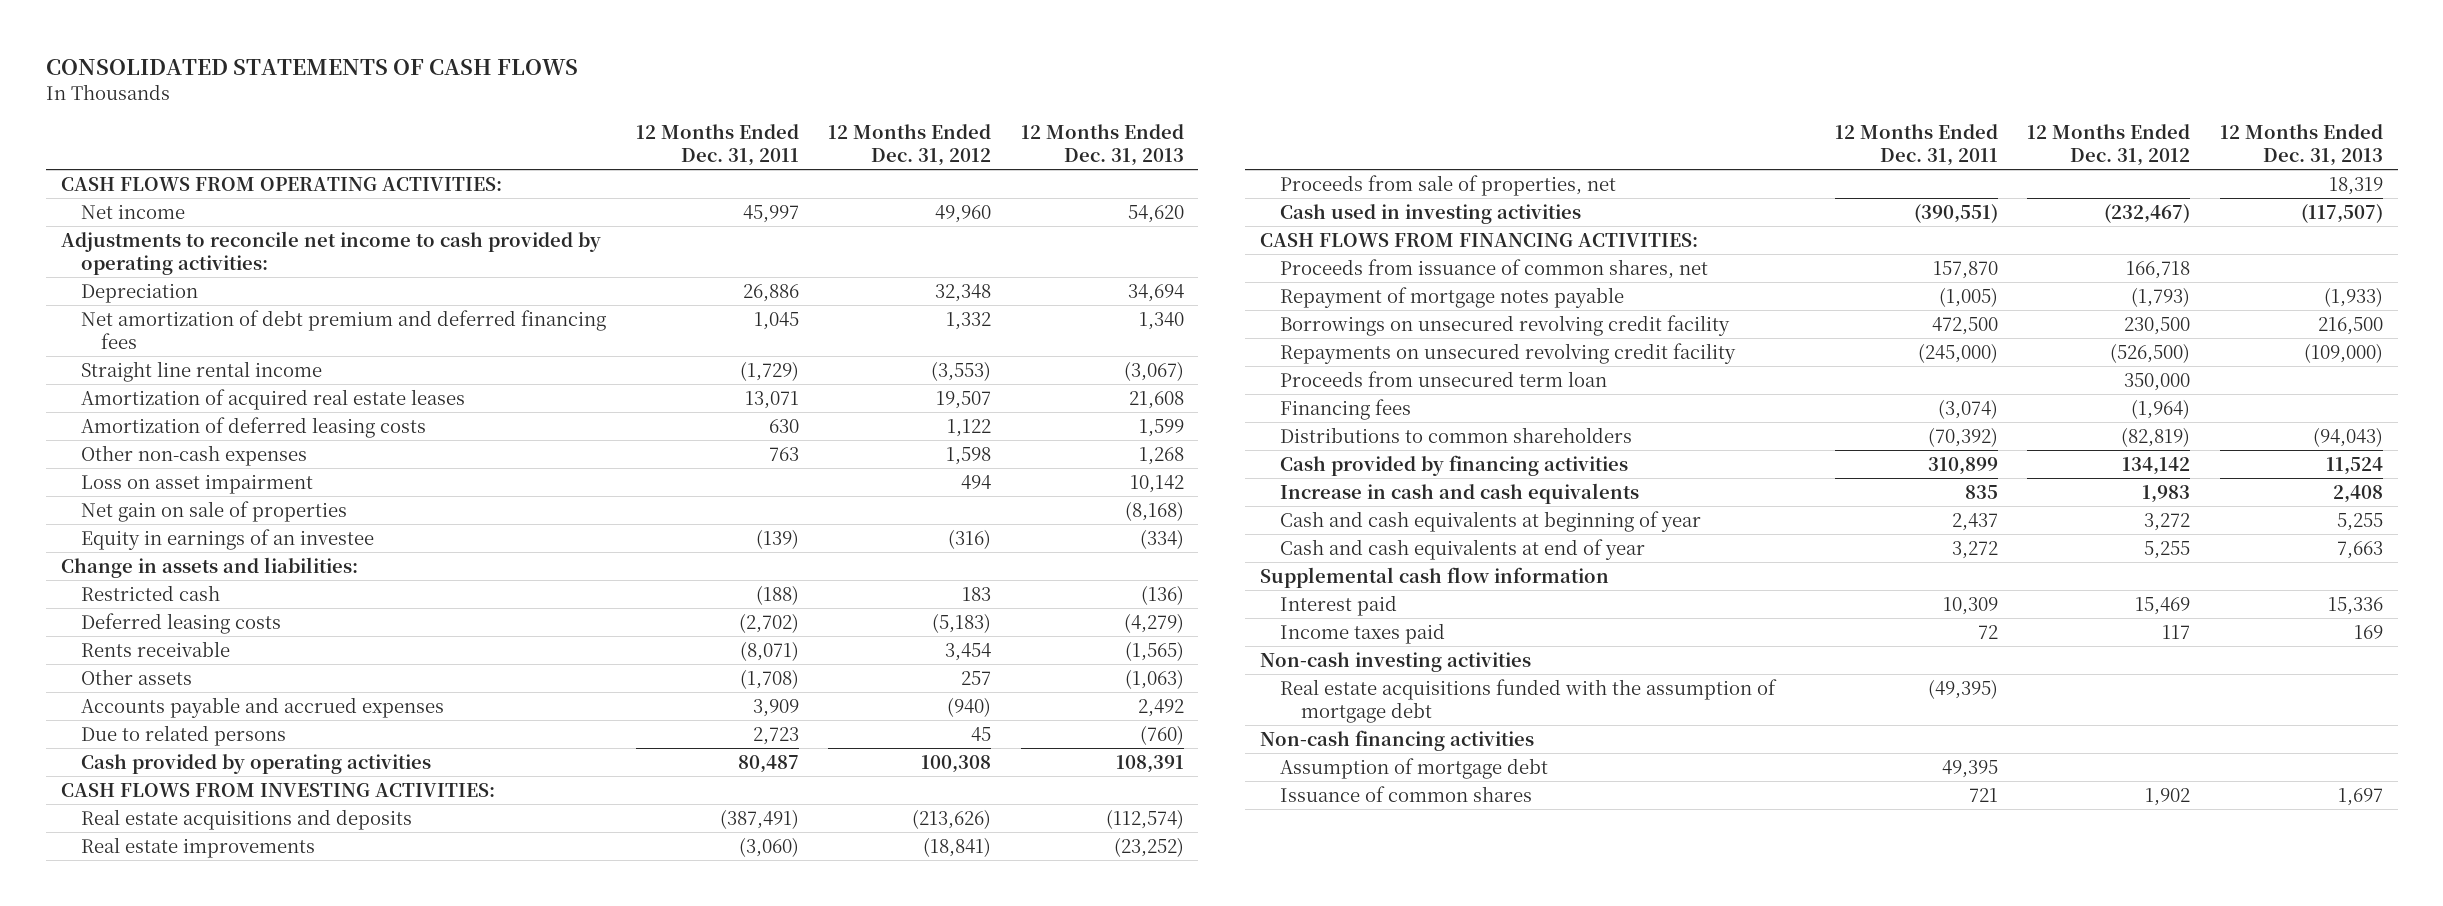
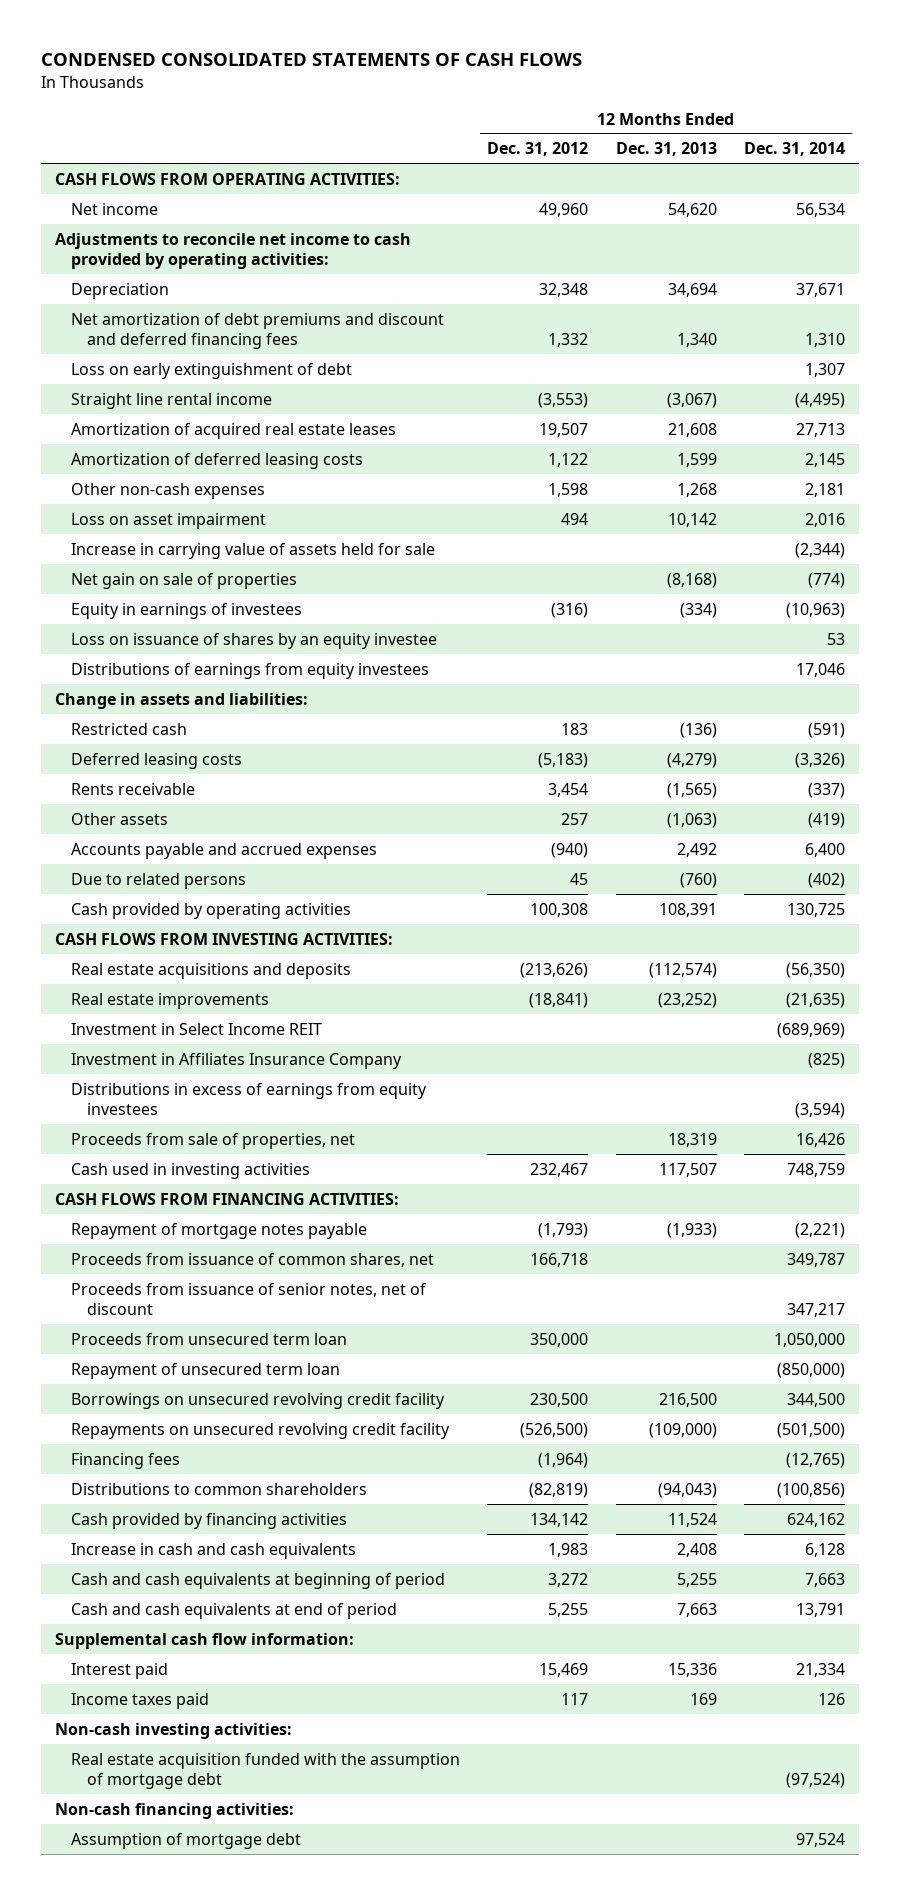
[45,58,578,75] CONSOLIDATED STATEMENTS OF CASH FLOWS -> [40,53,582,67] CONDENSED CONSOLIDATED STATEMENTS OF CASH FLOWS
[635,124,799,167] 12 Months Ended Dec. 31, 2011 -> none
none -> [744,142,846,157] Dec. 31, 2014
[80,309,606,349] Net amortization of debt premium and deferred financing fees -> [70,312,444,349] Net amortization of debt premiums and discount and deferred financing fees
none -> [70,362,352,379] Loss on early extinguishment of debt
none -> [70,542,435,559] Increase in carrying value of assets held for sale
[80,528,374,550] Equity in earnings of an investee -> [70,602,302,619] Equity in earnings of investees
none -> [70,632,437,649] Loss on issuance of shares by an equity investee
none -> [70,662,429,679] Distributions of earnings from equity investees
none -> [70,1022,322,1035] Investment in Select Income REIT
none -> [70,1052,402,1069] Investment in Affiliates Insurance Company
none -> [70,1082,427,1115] Distributions in excess of earnings from equity investees
[2104,203,2191,223] (232,467) -> [530,1162,589,1177] 232,467
[2300,203,2383,223] (117,507) -> [658,1162,717,1177] 117,507
[1280,258,1709,279] Proceeds from issuance of common shares, net -> [70,1252,434,1267] Proceeds from issuance of common shares, net
none -> [70,1282,427,1315] Proceeds from issuance of senior notes, net of discount
[1280,370,1608,387] Proceeds from unsecured term loan -> [70,1332,347,1345] Proceeds from unsecured term loan
none -> [70,1362,340,1379] Repayment of unsecured term loan
[1280,510,1702,532] Cash and cash equivalents at beginning of year -> [70,1572,445,1589] Cash and cash equivalents at beginning of period
[1280,538,1646,560] Cash and cash equivalents at end of year -> [70,1602,397,1619] Cash and cash equivalents at end of period
[1259,566,1609,588] Supplemental cash flow information -> [54,1632,354,1649] Supplemental cash flow information:
[1259,651,1531,672] Non-cash investing activities -> [54,1722,292,1739] Non-cash investing activities:
[1280,678,1778,723] Real estate acquisitions funded with the assumption of mortgage debt -> [70,1752,460,1789] Real estate acquisition funded with the assumption of mortgage debt
[1259,729,1534,751] Non-cash financing activities -> [54,1802,294,1819] Non-cash financing activities:
[1280,785,1533,802] Issuance of common shares -> none

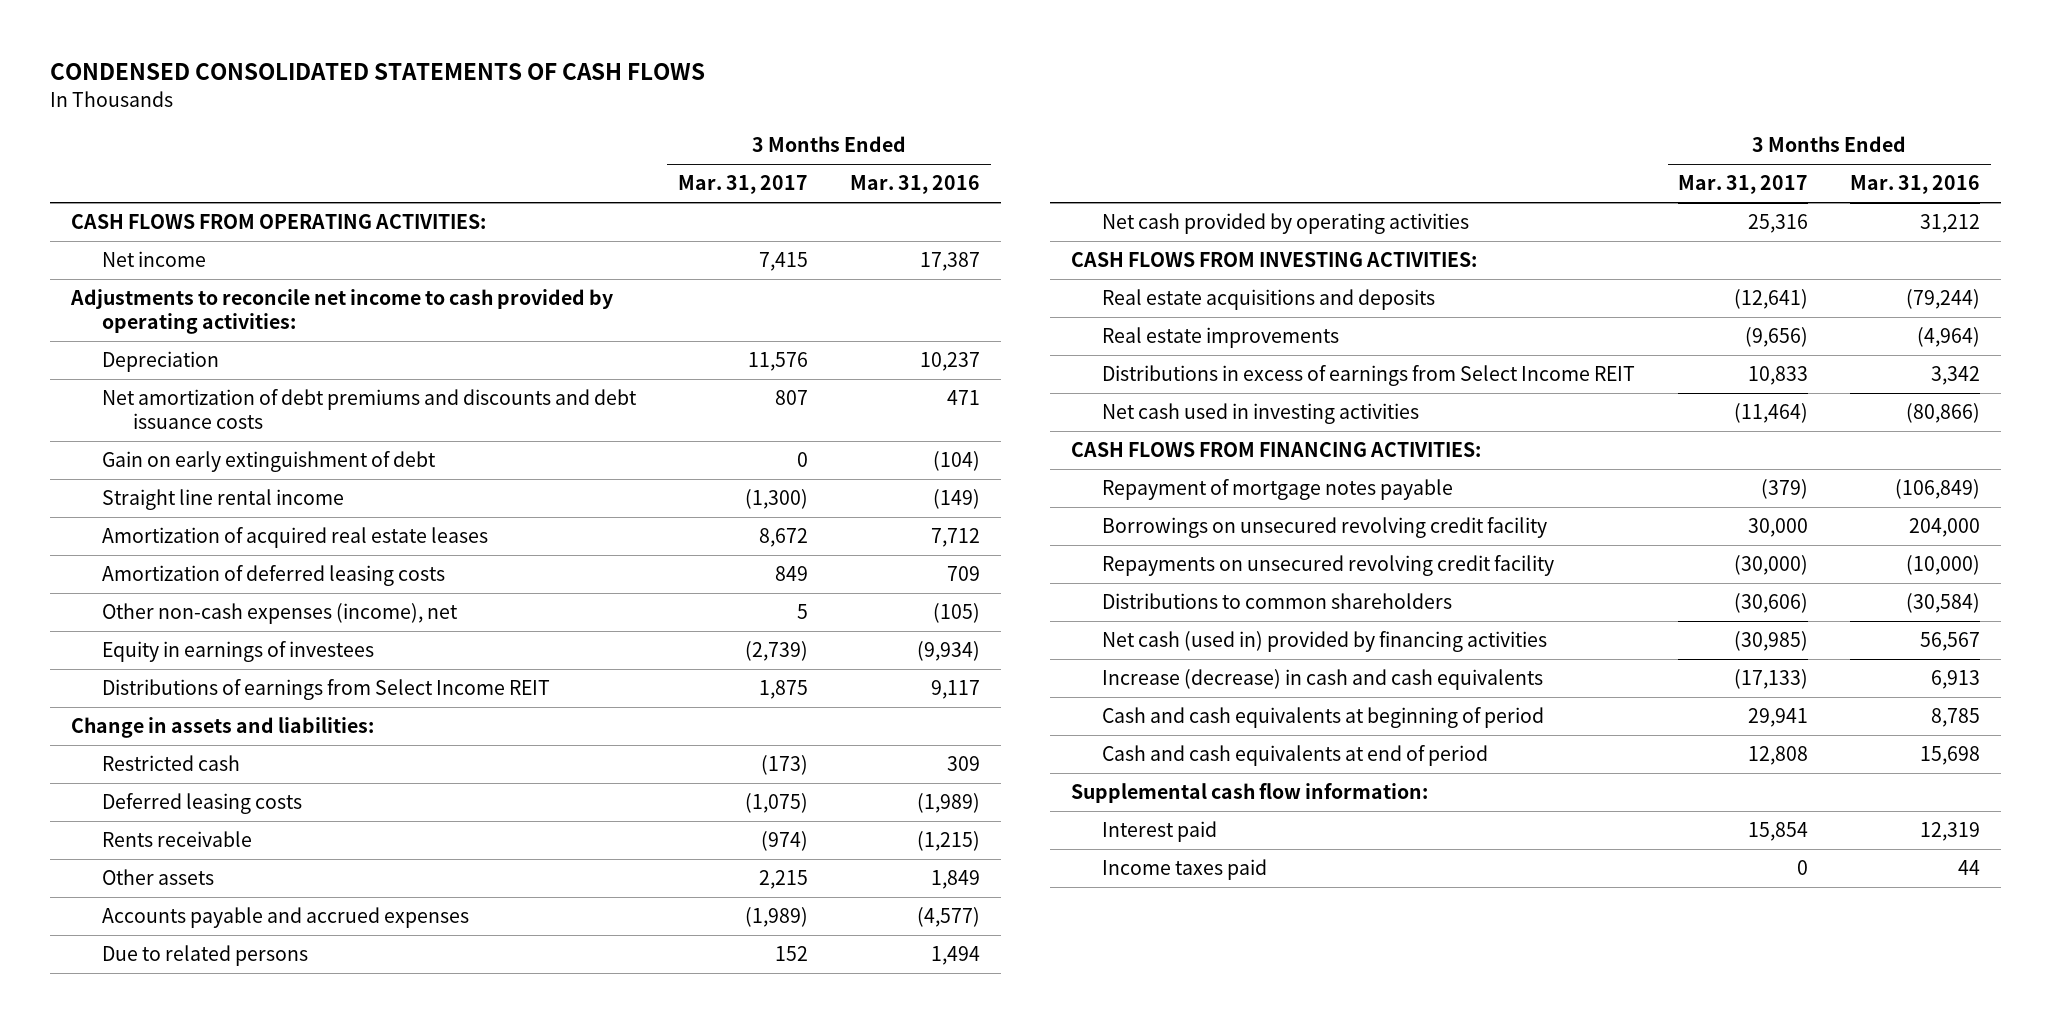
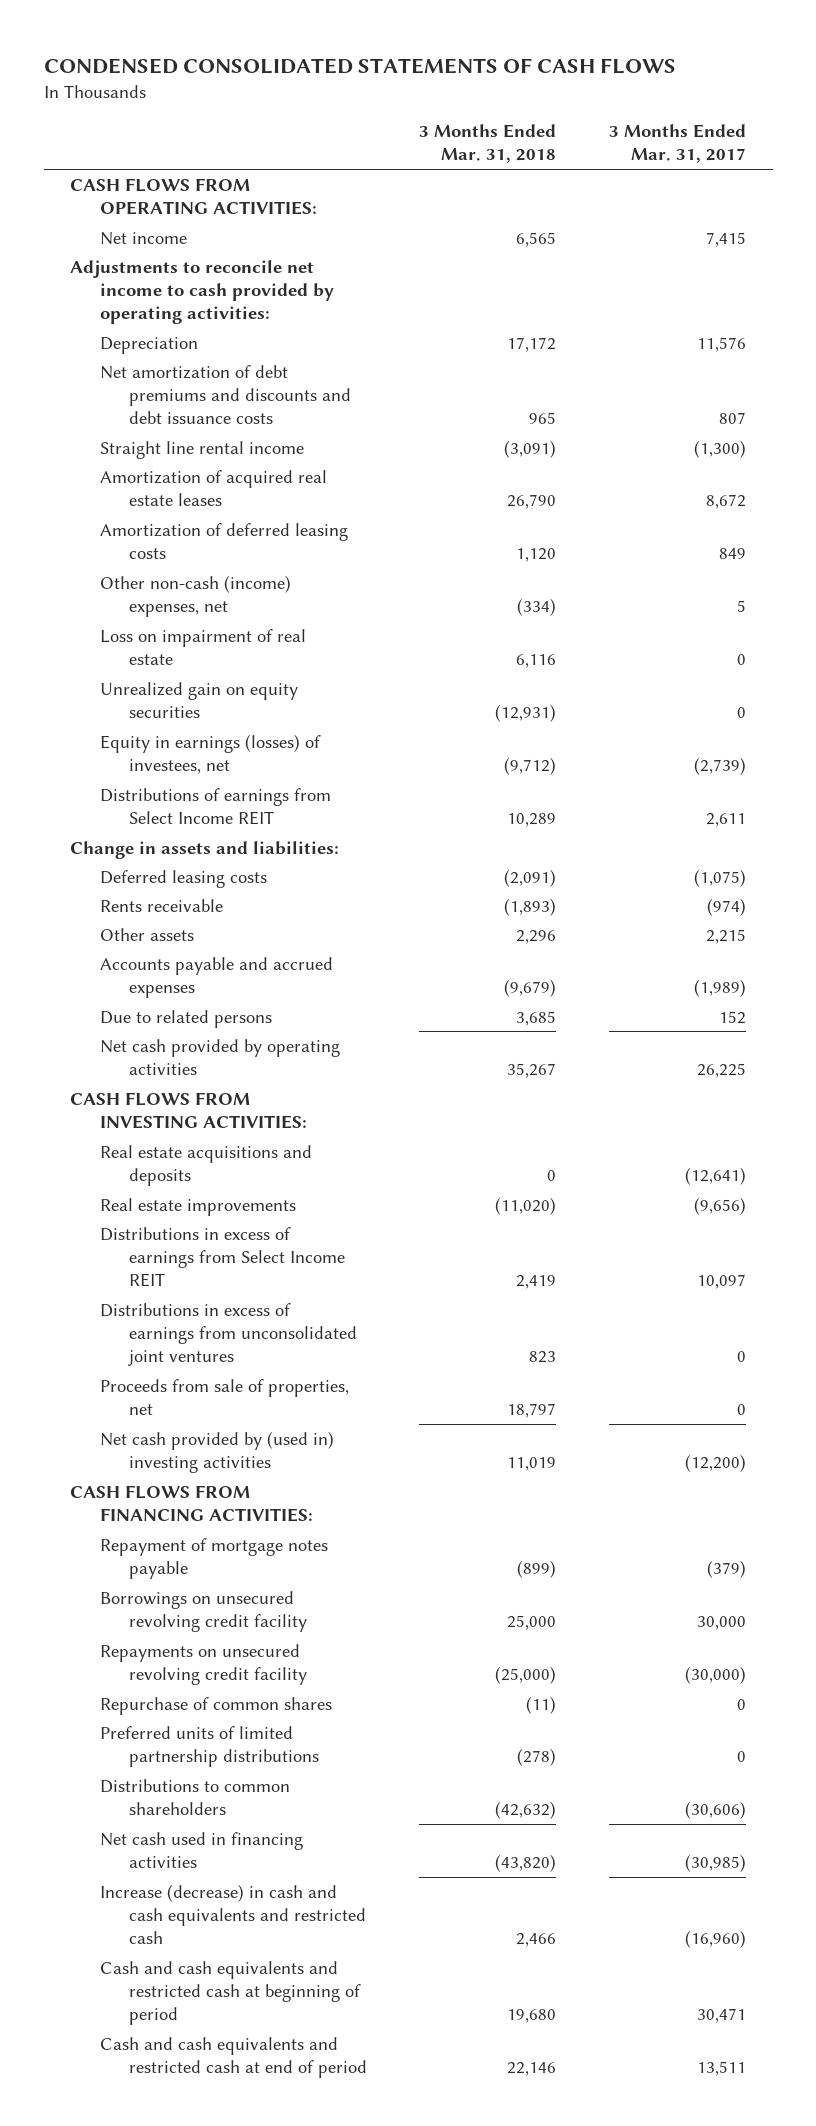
[849,175,980,195] Mar. 31, 2016 -> none
none -> [419,124,557,164] 3 Months Ended Mar. 31, 2018
[101,451,436,473] Gain on early extinguishment of debt -> none
[101,603,458,625] Other non-cash expenses (income), net -> [99,574,291,618] Other non-cash (income) expenses, net
none -> [99,628,306,666] Loss on impairment of real estate
none -> [99,681,298,719] Unrealized gain on equity securities
[101,641,374,663] Equity in earnings of investees -> [99,733,321,775] Equity in earnings (losses) of investees, net
[758,680,808,700] 1,875 -> [706,813,747,828] 2,611
[101,755,240,772] Restricted cash -> none
[1748,214,1809,234] 25,316 -> [697,1063,747,1079] 26,225
[1748,366,1809,386] 10,833 -> [697,1274,747,1290] 10,097
none -> [99,1302,357,1367] Distributions in excess of earnings from unconsolidated joint ventures
none -> [99,1378,349,1416] Proceeds from sale of properties, net
[1102,403,1420,425] Net cash used in investing activities -> [99,1430,334,1474] Net cash provided by (used in) investing activities
[1734,403,1809,424] (11,464) -> [685,1454,747,1473] (12,200)
none -> [99,1696,332,1715] Repurchase of common shares
none -> [99,1725,319,1768] Preferred units of limited partnership distributions
[1071,783,1429,804] Supplemental cash flow information: -> none
[1102,821,1218,843] Interest paid -> none
[1102,859,1268,881] Income taxes paid -> none
[1102,631,1548,653] Net cash (used in) provided by financing activities -> [99,1831,303,1869] Net cash used in financing activities
[1102,669,1544,691] Increase (decrease) in cash and cash equivalents -> [99,1883,366,1945] Increase (decrease) in cash and cash equivalents and restricted cash
[1734,669,1809,690] (17,133) -> [685,1930,747,1949] (16,960)
[1102,707,1545,729] Cash and cash equivalents at beginning of period -> [99,1960,361,2026] Cash and cash equivalents and restricted cash at beginning of period
[1748,708,1809,728] 29,941 -> [697,2008,747,2024] 30,471
[1102,745,1489,767] Cash and cash equivalents at end of period -> [99,2036,367,2079] Cash and cash equivalents and restricted cash at end of period
[1748,746,1809,766] 12,808 -> [697,2061,747,2077] 13,511

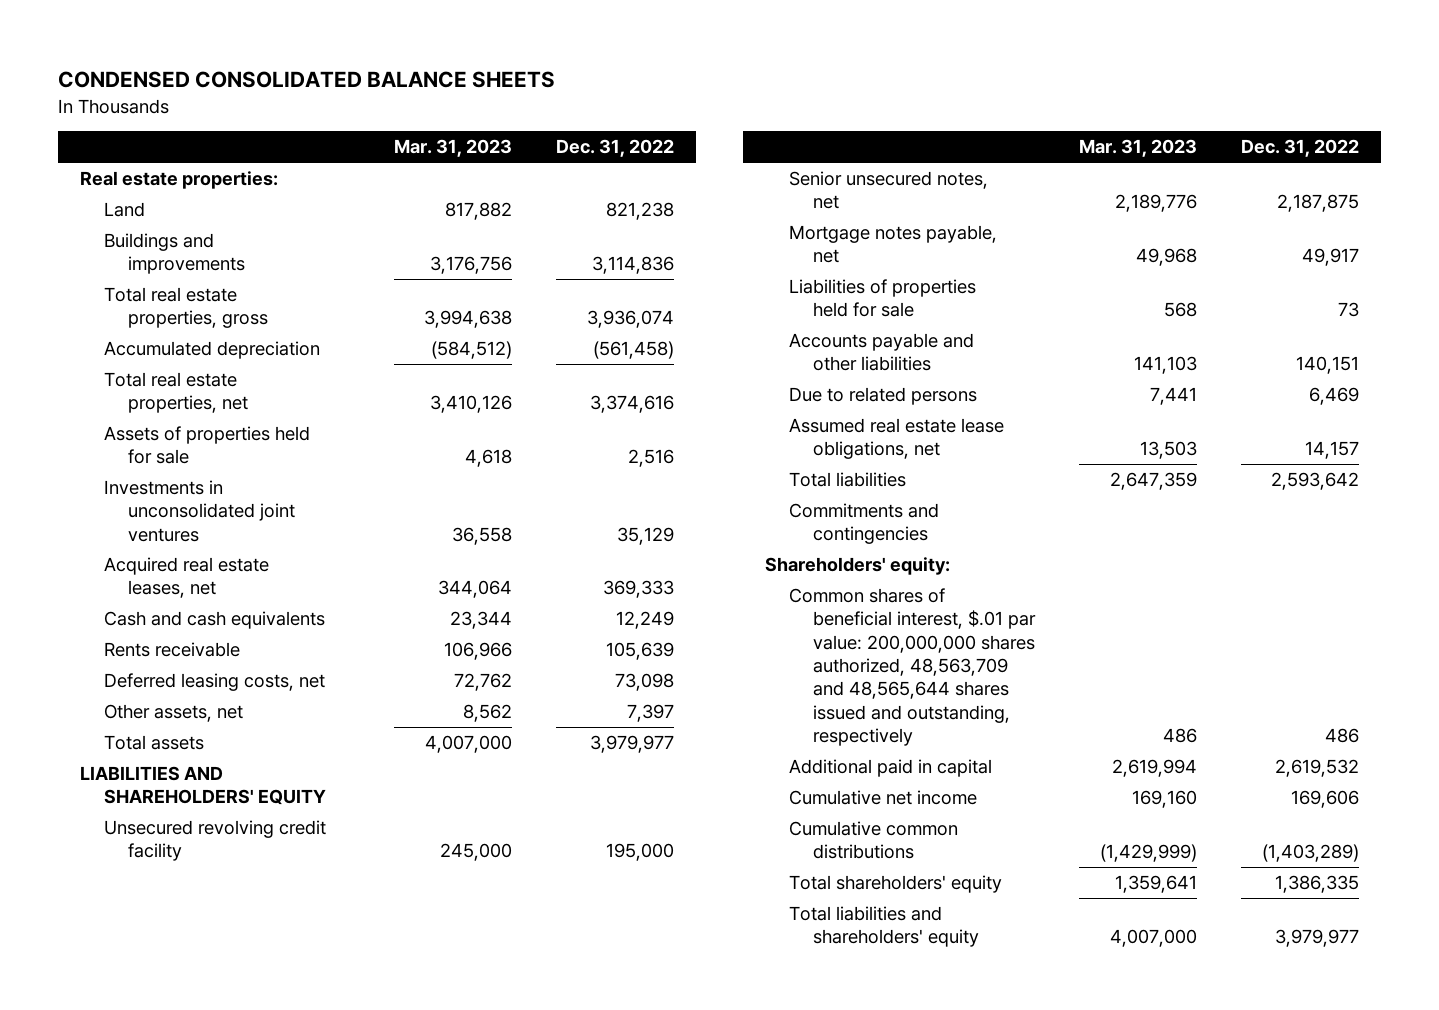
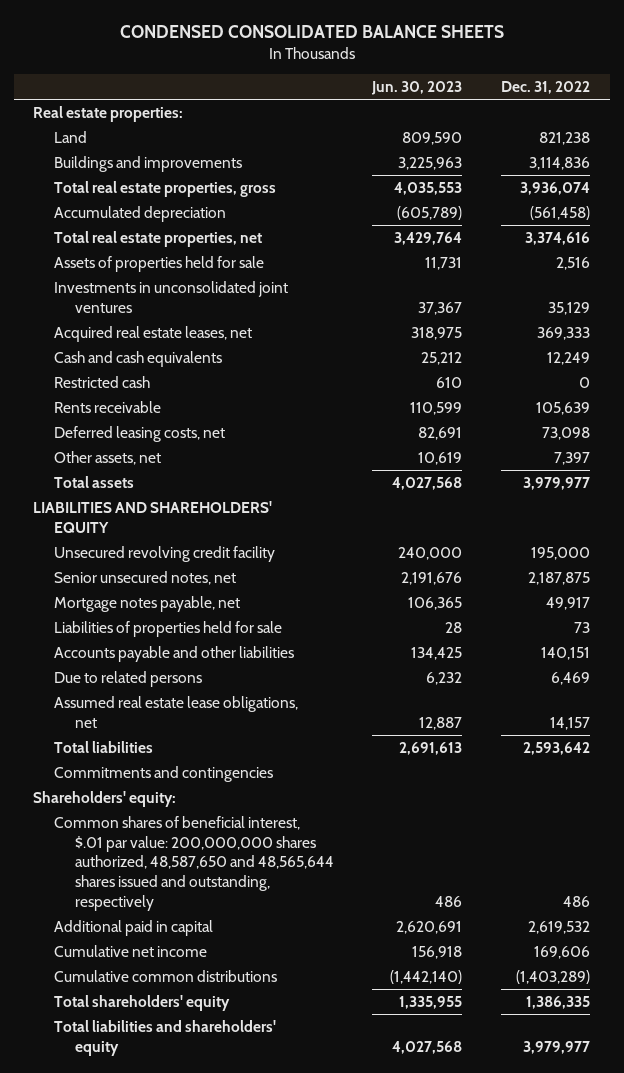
[394,139,513,158] Mar. 31, 2023 -> none
none -> [371,80,463,95] Jun. 30, 2023
none -> [54,375,151,388] Restricted cash
[788,587,1036,746] Common shares of beneficial interest, $.01 par value: 200,000,000 shares authorized, 48,563,709 and 48,565,644 shares issued and outstanding, respectively -> [54,815,334,911] Common shares of beneficial interest, $.01 par value: 200,000,000 shares authorized, 48,587,650 and 48,565,644 shares issued and outstanding, respectively

